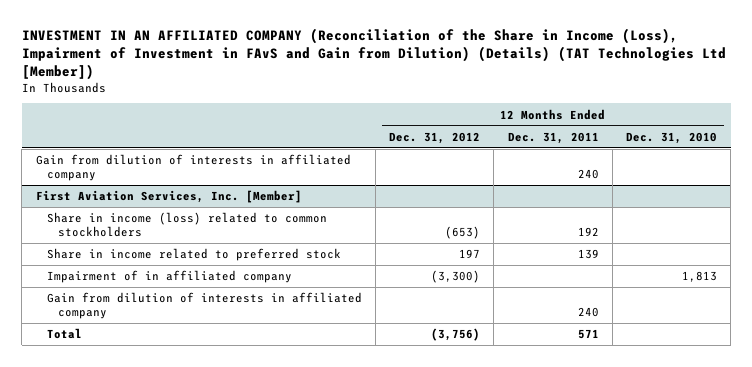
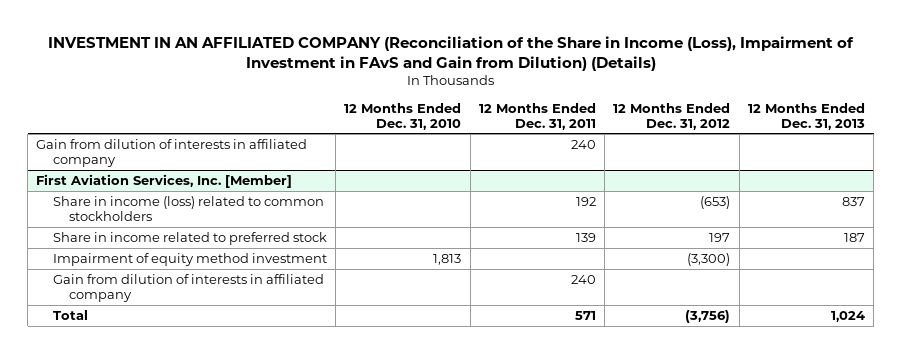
[21,27,726,81] INVESTMENT IN AN AFFILIATED COMPANY (Reconciliation of the Share in Income (Loss), Impairment of Investment in FAvS and Gain from Dilution) (Details) (TAT Technologies Ltd [Member]) -> [47,35,854,71] INVESTMENT IN AN AFFILIATED COMPANY (Reconciliation of the Share in Income (Loss), Impairment of Investment in FAvS and Gain from Dilution) (Details)
none -> [748,102,866,130] 12 Months Ended Dec. 31, 2013
[46,270,292,284] Impairment of in affiliated company -> [52,252,327,266] Impairment of equity method investment

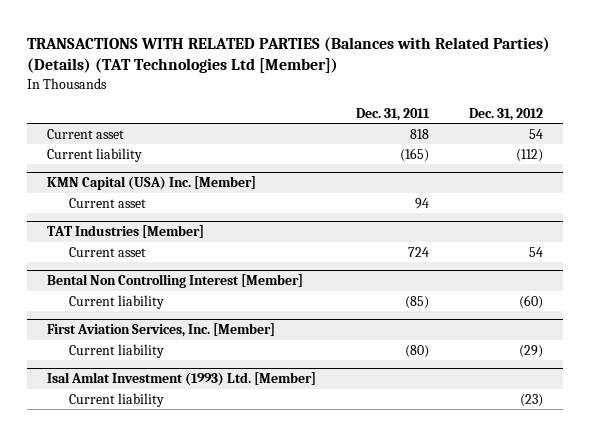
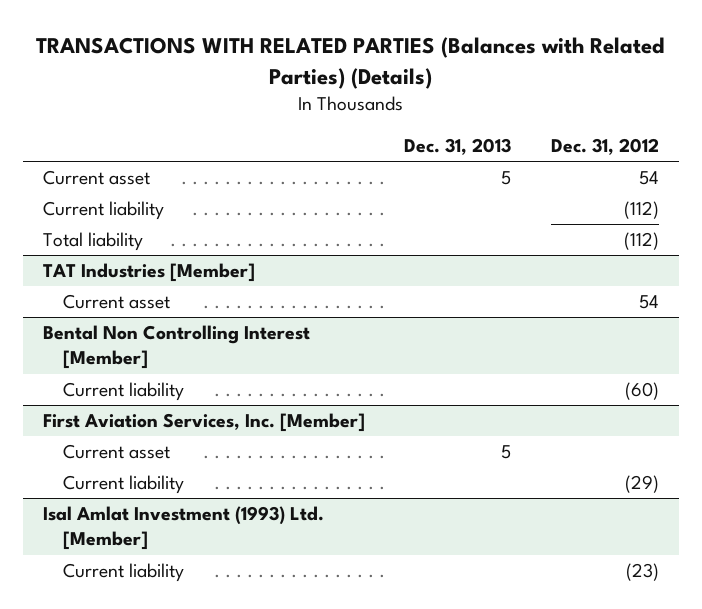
[26,36,550,74] TRANSACTIONS WITH RELATED PARTIES (Balances with Related Parties) (Details) (TAT Technologies Ltd [Member]) -> [35,37,665,89] TRANSACTIONS WITH RELATED PARTIES (Balances with Related Parties) (Details)
[355,107,430,121] Dec. 31, 2011 -> none
none -> [404,138,512,156] Dec. 31, 2013
[46,176,256,191] KMN Capital (USA) Inc. [Member] -> none
[68,197,146,208] Current asset -> none
none -> [42,232,143,252] Total liability
none -> [63,444,171,460] Current asset

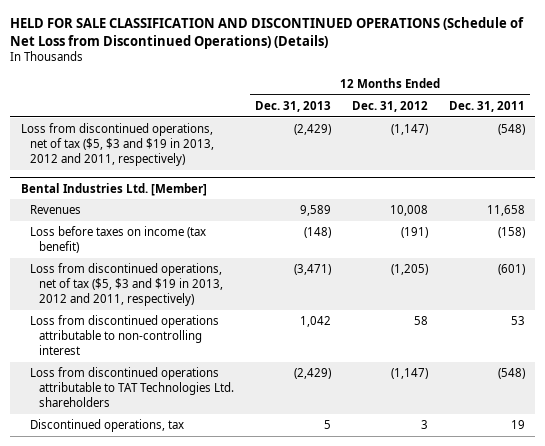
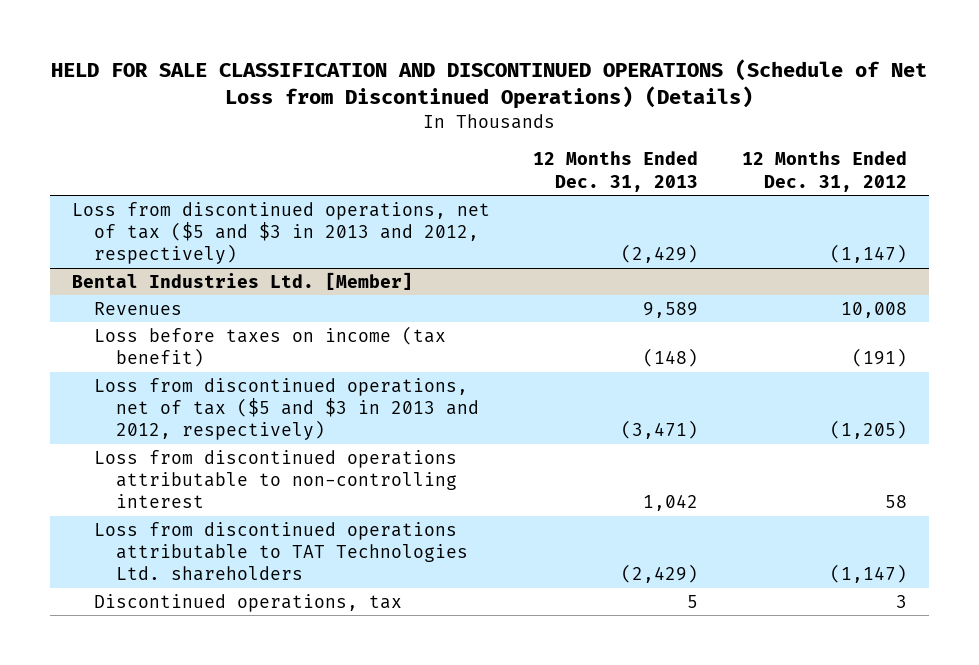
[448,100,525,112] Dec. 31, 2011 -> none
[20,123,214,166] Loss from discontinued operations, net of tax ($5, $3 and $19 in 2013, 2012 and 2011, respectively) -> [71,201,490,265] Loss from discontinued operations, net of tax ($5 and $3 in 2013 and 2012, respectively)
[29,263,223,306] Loss from discontinued operations, net of tax ($5, $3 and $19 in 2013, 2012 and 2011, respectively) -> [94,377,480,441] Loss from discontinued operations, net of tax ($5 and $3 in 2013 and 2012, respectively)

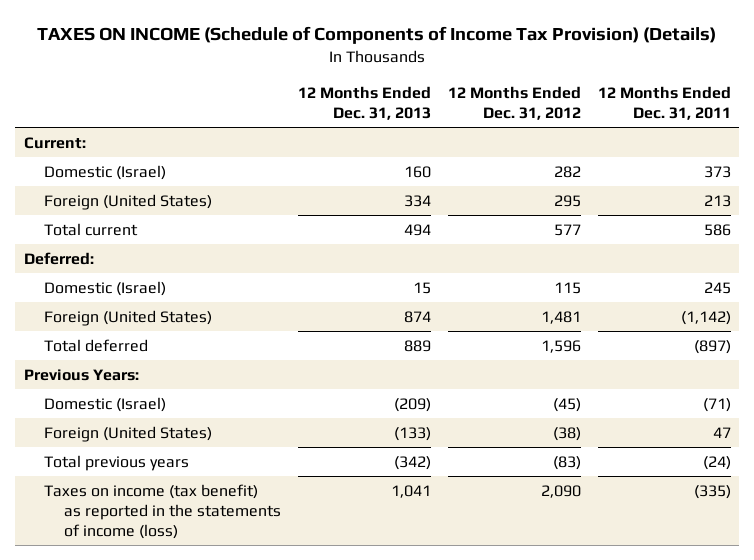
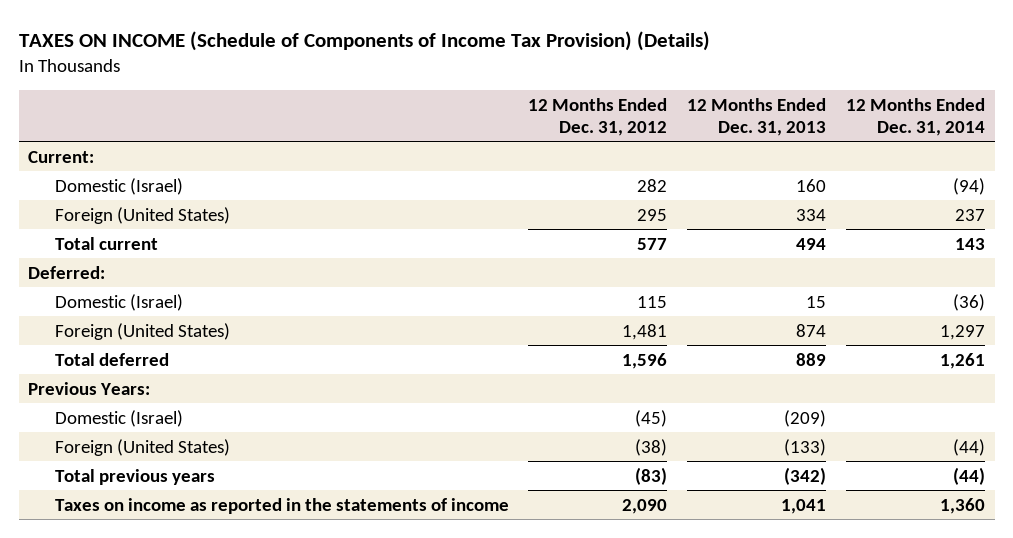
[597,86,731,121] 12 Months Ended Dec. 31, 2011 -> none
none -> [845,97,985,136] 12 Months Ended Dec. 31, 2014
[43,483,281,539] Taxes on income (tax benefit) as reported in the statements of income (loss) -> [54,497,509,514] Taxes on income as reported in the statements of income

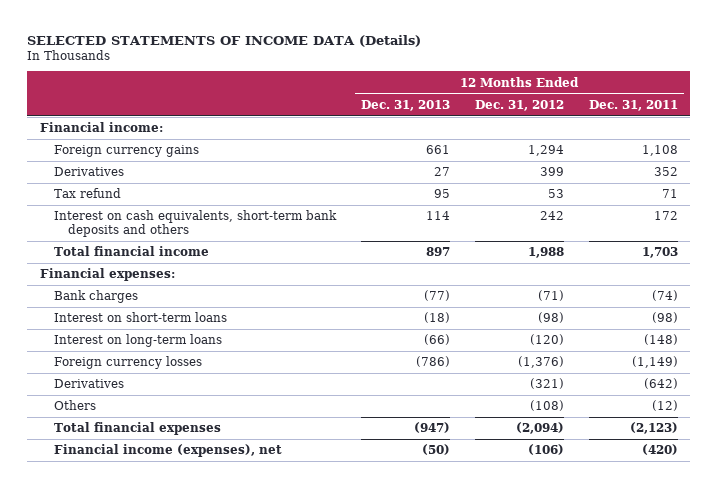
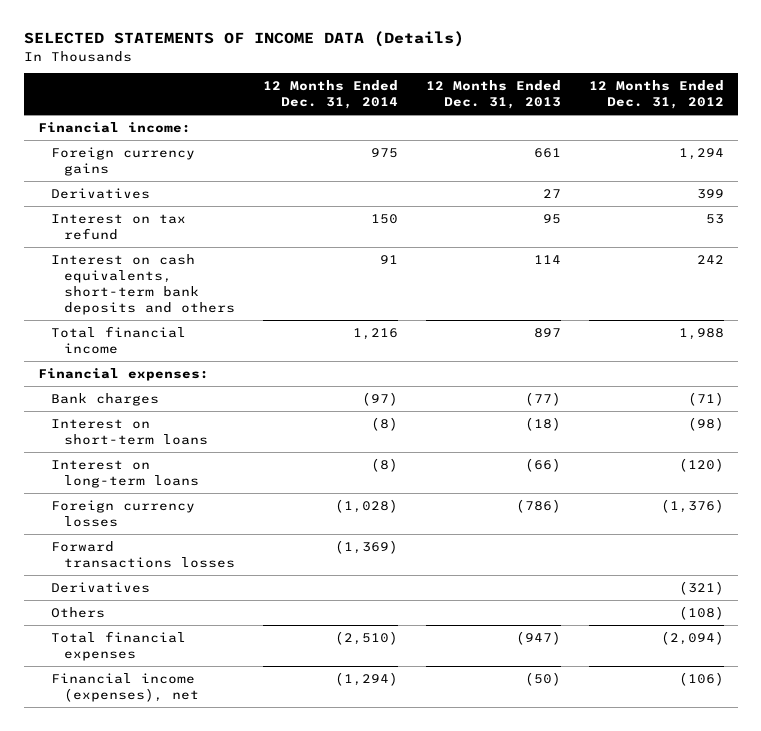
[588,99,678,111] Dec. 31, 2011 -> none
none -> [263,80,399,110] 12 Months Ended Dec. 31, 2014
[53,188,121,199] Tax refund -> [51,214,187,240] Interest on tax refund
none -> [51,541,236,568] Forward transactions losses

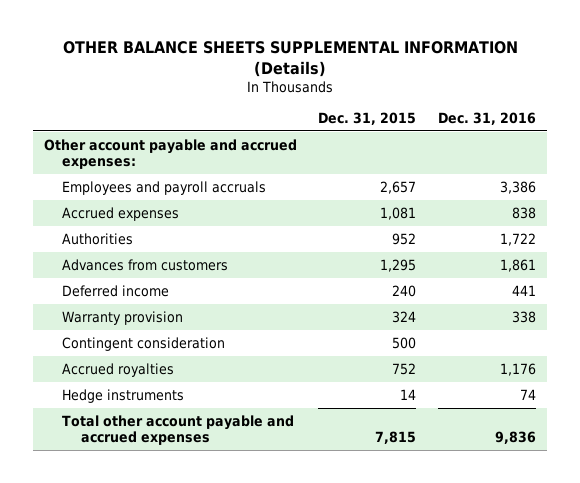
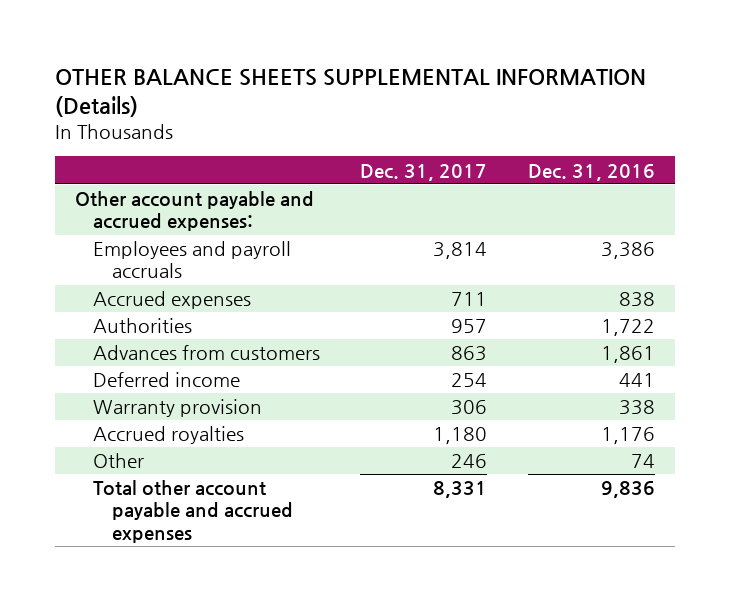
[318,111,417,125] Dec. 31, 2015 -> none
none -> [360,163,488,181] Dec. 31, 2017
[62,336,226,351] Contingent consideration -> none
[62,388,185,403] Hedge instruments -> none
none -> [93,453,145,469] Other

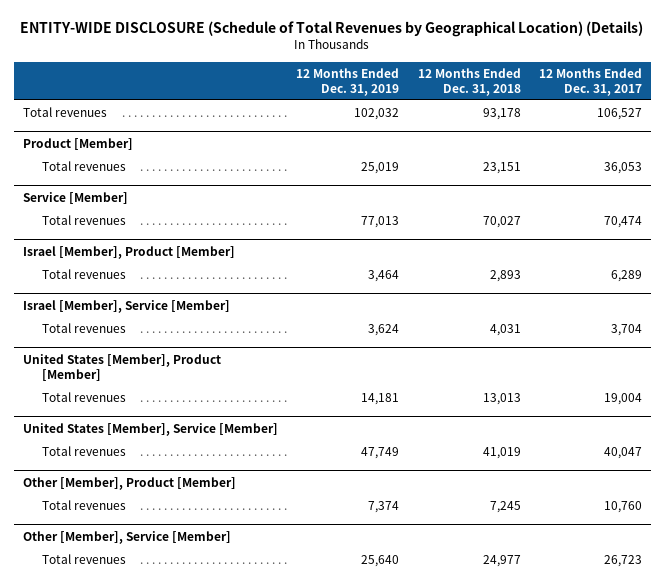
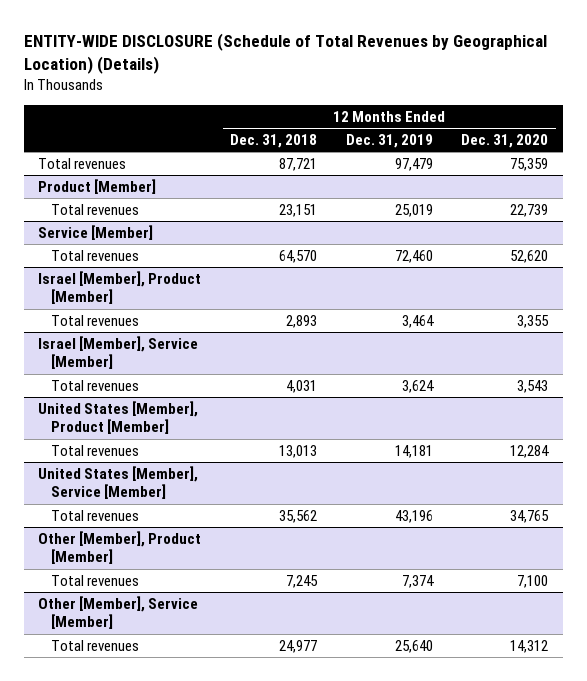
[538,67,642,96] 12 Months Ended Dec. 31, 2017 -> none
none -> [461,133,549,148] Dec. 31, 2020
[354,108,400,121] 102,032 -> [394,157,433,171] 97,479
[482,108,521,121] 93,178 -> [279,157,318,171] 87,721
[361,216,400,229] 77,013 -> [394,249,433,263] 72,460
[482,216,521,229] 70,027 -> [279,249,318,263] 64,570
[361,447,400,460] 47,749 -> [394,509,433,523] 43,196
[482,447,521,460] 41,019 -> [279,509,318,523] 35,562

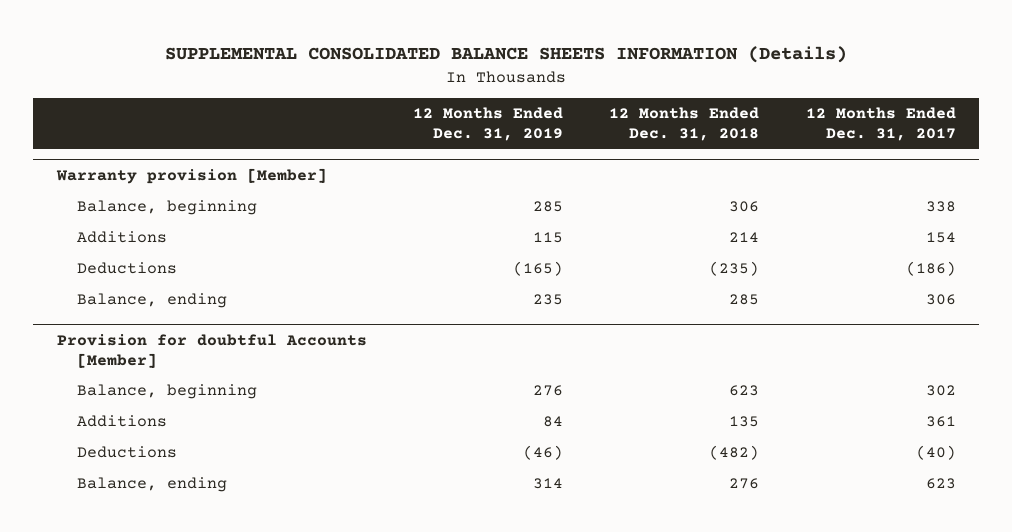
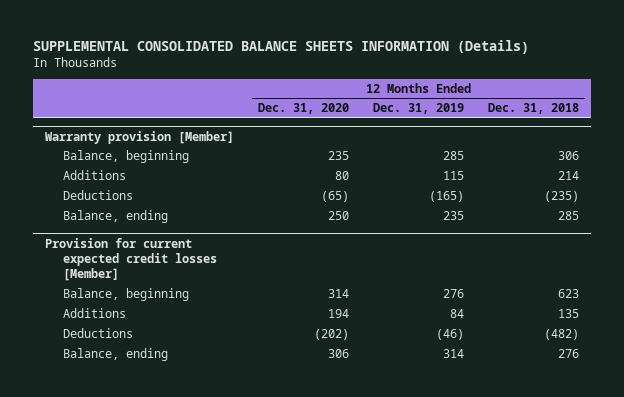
[805,107,956,142] 12 Months Ended Dec. 31, 2017 -> none
none -> [257,103,349,115] Dec. 31, 2020
[56,334,367,368] Provision for doubtful Accounts [Member] -> [44,237,217,282] Provision for current expected credit losses [Member]

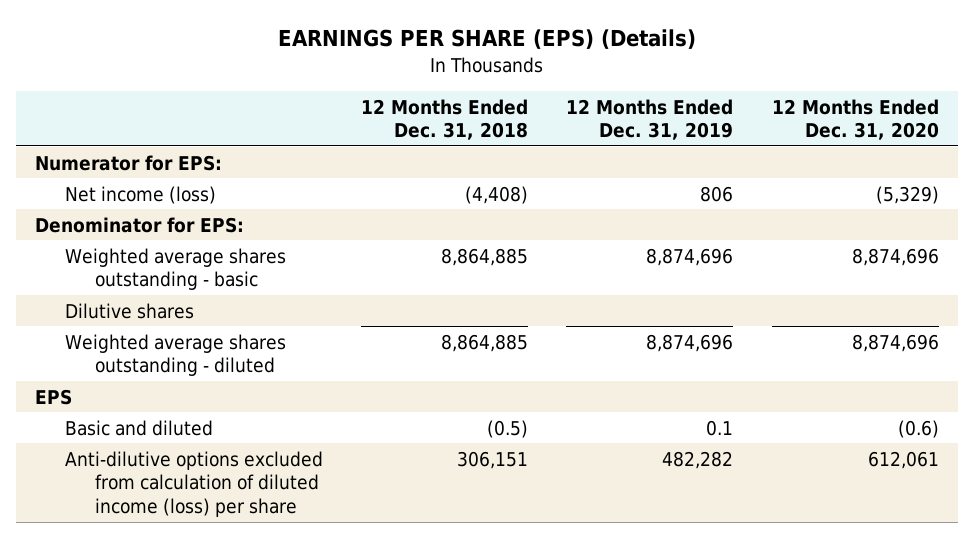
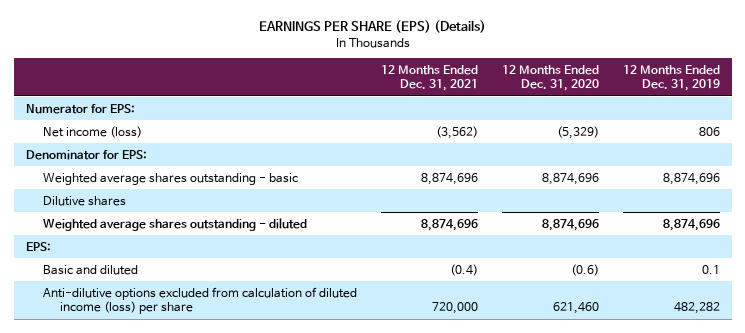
[361,98,529,141] 12 Months Ended Dec. 31, 2018 -> none
none -> [380,64,478,92] 12 Months Ended Dec. 31, 2021
[35,388,73,405] EPS -> [25,241,51,251] EPS:
[867,450,939,469] 612,061 -> [552,302,599,315] 621,460

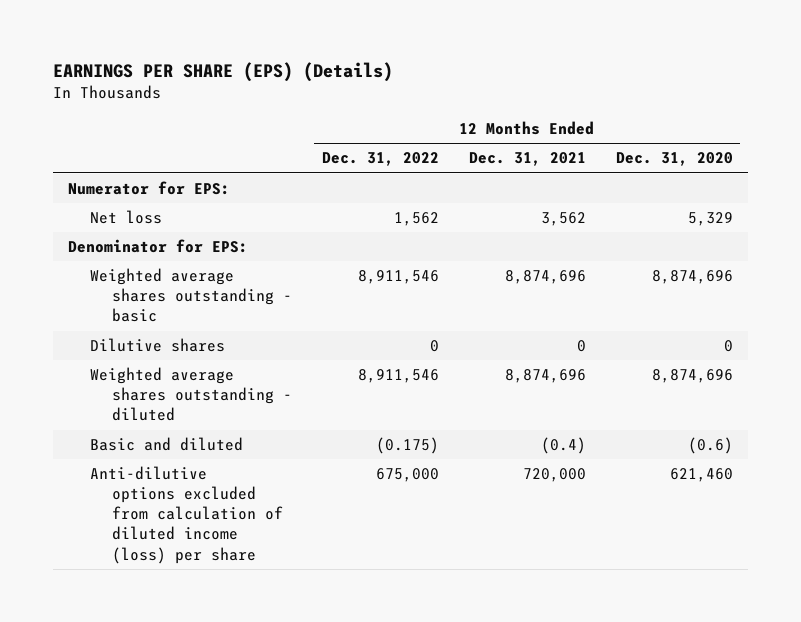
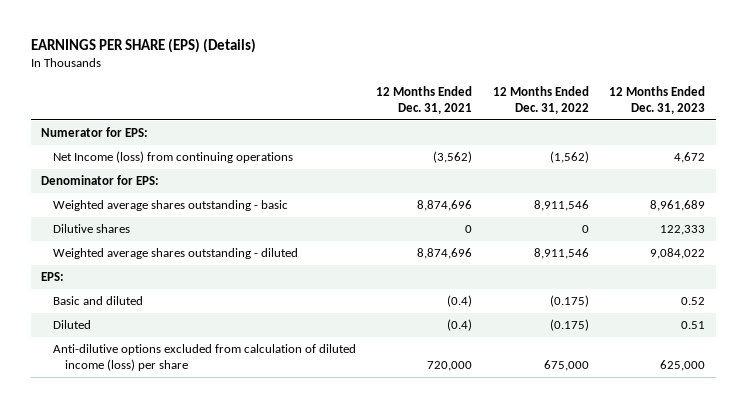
[615,152,733,167] Dec. 31, 2020 -> none
none -> [609,85,706,114] 12 Months Ended Dec. 31, 2023
[90,210,163,225] Net loss -> [53,150,294,163] Net Income (loss) from continuing operations
[393,212,439,227] 1,562 -> [549,150,589,163] (1,562)
[540,212,586,227] 3,562 -> [433,150,473,163] (3,562)
none -> [41,271,65,281] EPS:
none -> [53,319,92,329] Diluted

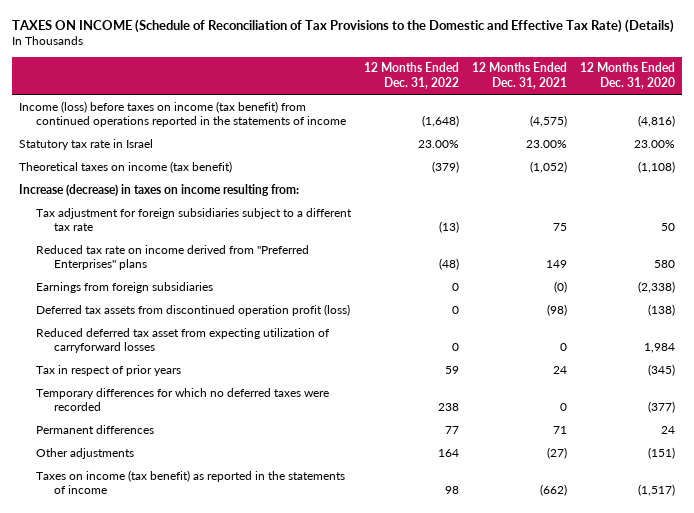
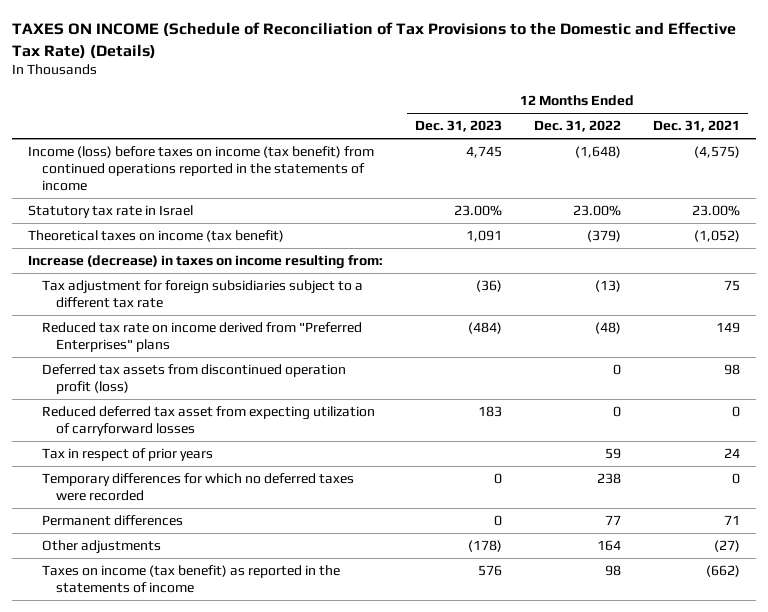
[580,62,676,89] 12 Months Ended Dec. 31, 2020 -> none
none -> [415,120,503,133] Dec. 31, 2023
[36,281,214,293] Earnings from foreign subsidiaries -> none
[547,303,568,316] (98) -> [723,364,740,376] 98

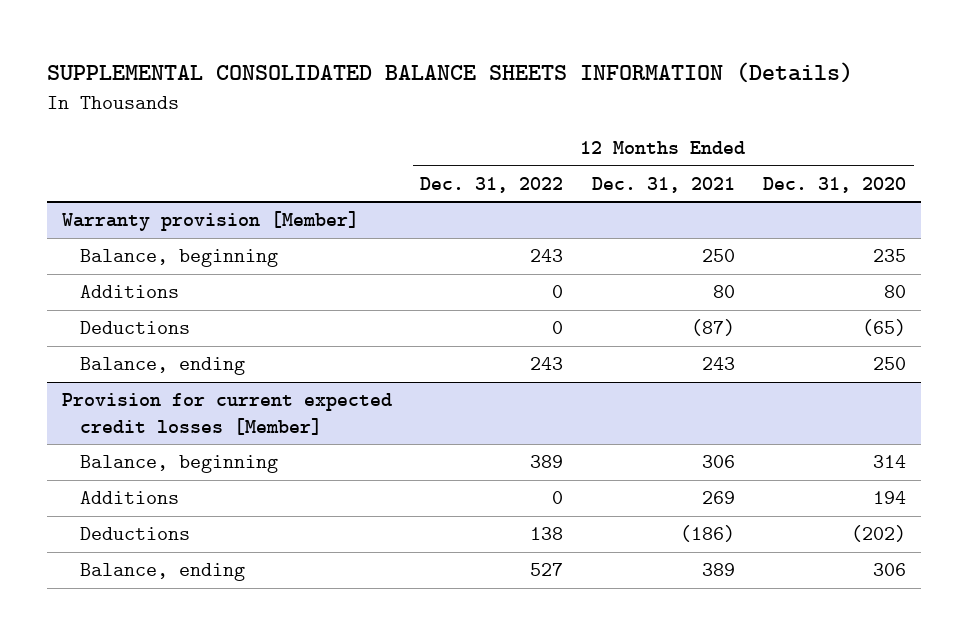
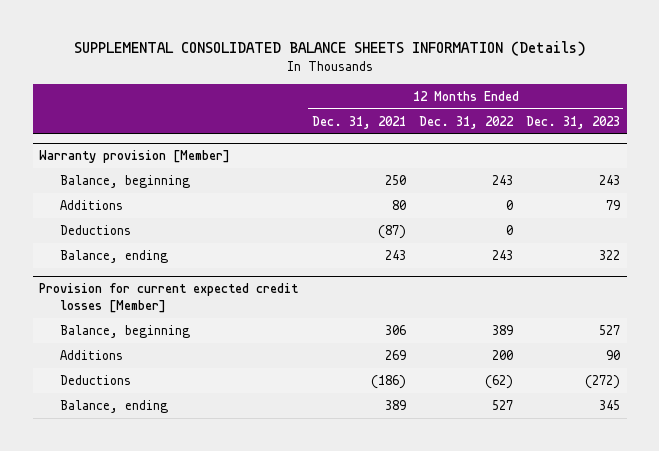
[763,177,907,194] Dec. 31, 2020 -> none
none -> [526,115,621,129] Dec. 31, 2023
[552,491,564,505] 0 -> [491,349,513,360] 200
[530,527,564,541] 138 -> [484,374,513,389] (62)

